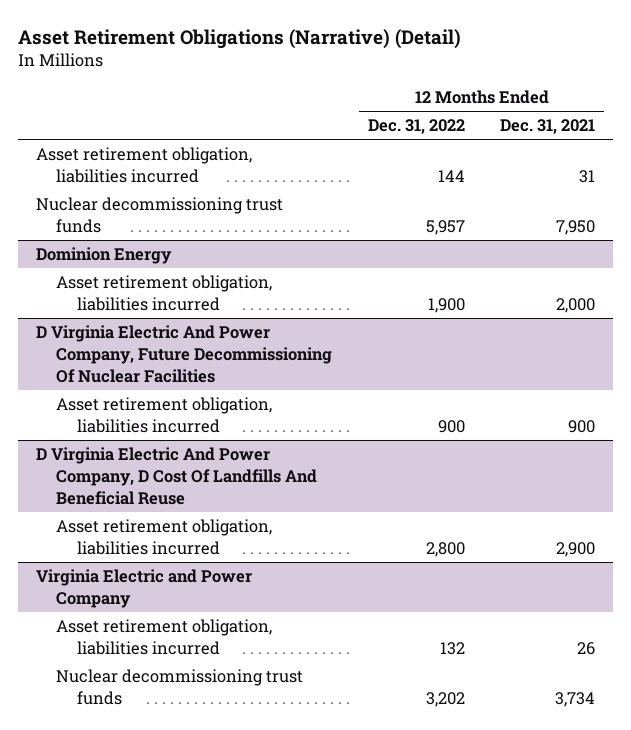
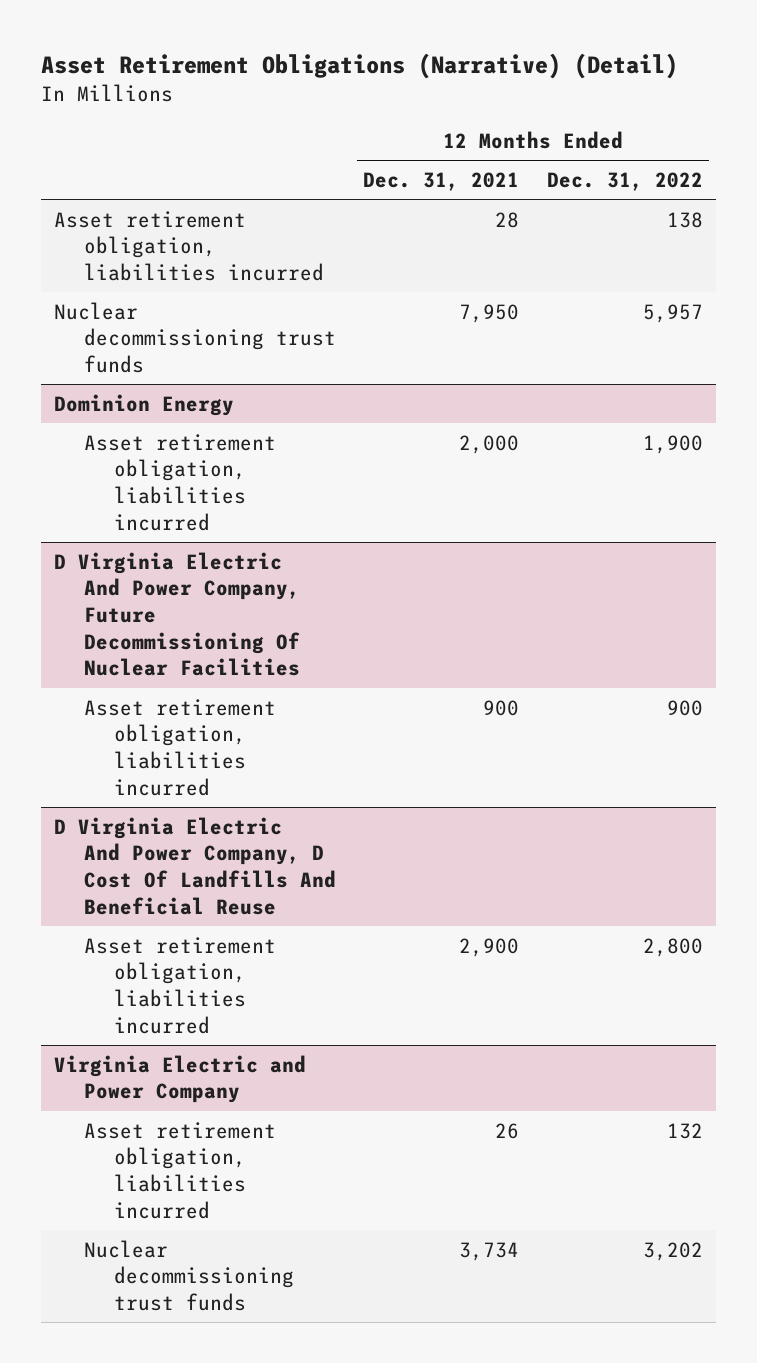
[437,169,465,182] 144 -> [666,211,703,228] 138
[579,169,596,183] 31 -> [495,211,520,228] 28

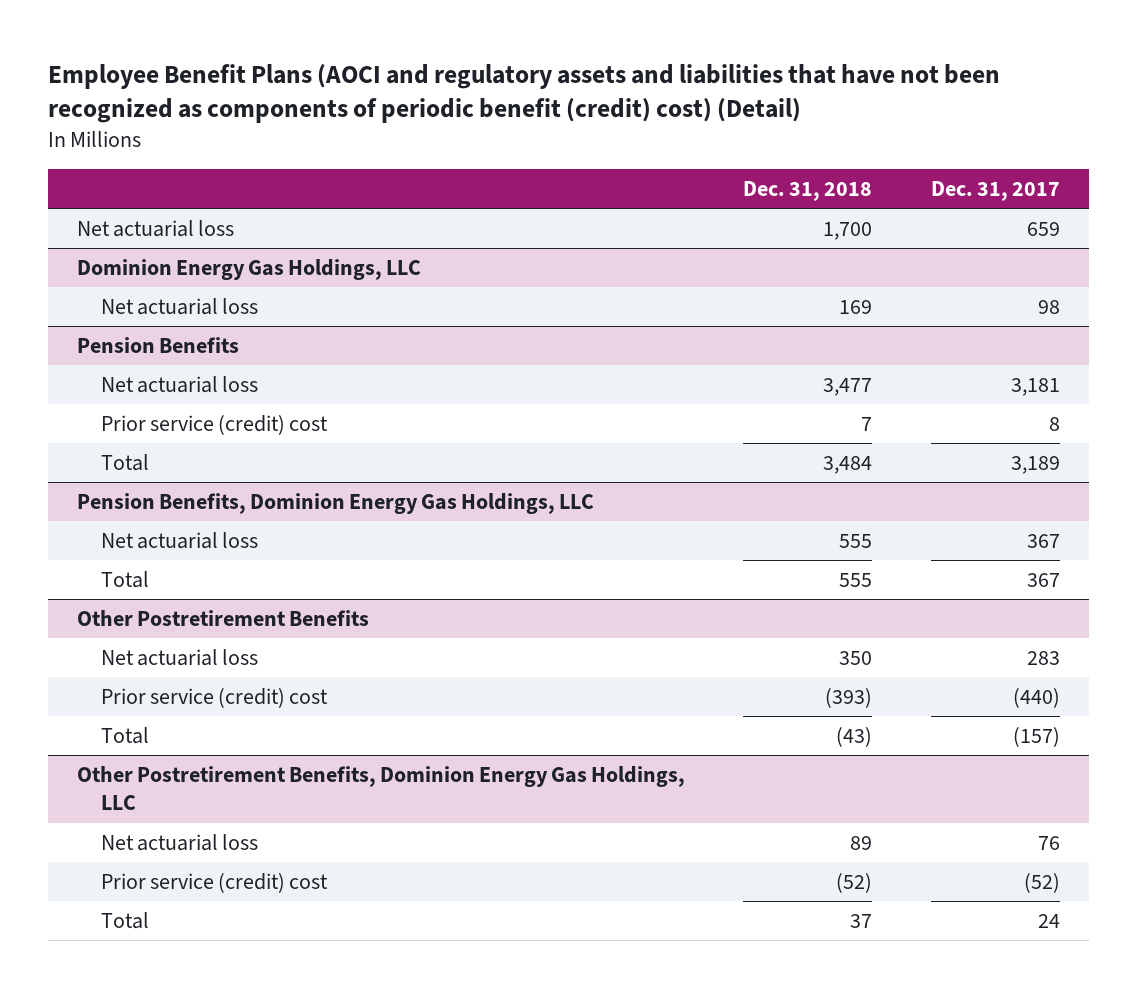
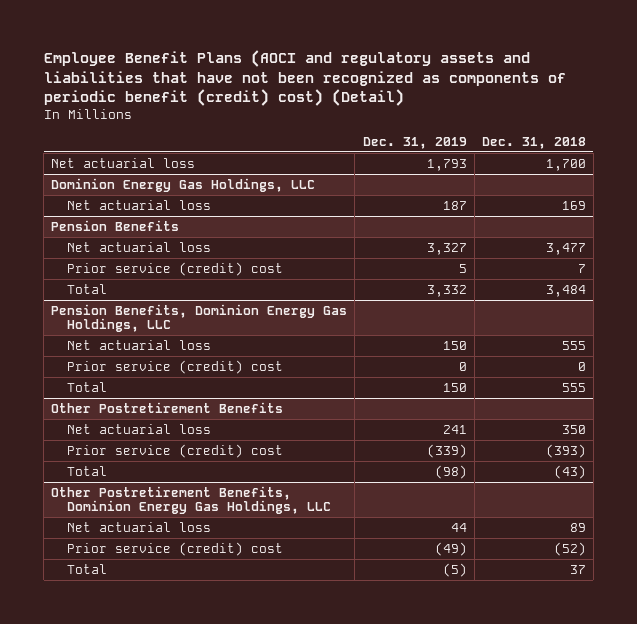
[930,180,1060,201] Dec. 31, 2017 -> none
none -> [362,137,467,150] Dec. 31, 2019
none -> [67,359,284,374] Prior service (credit) cost

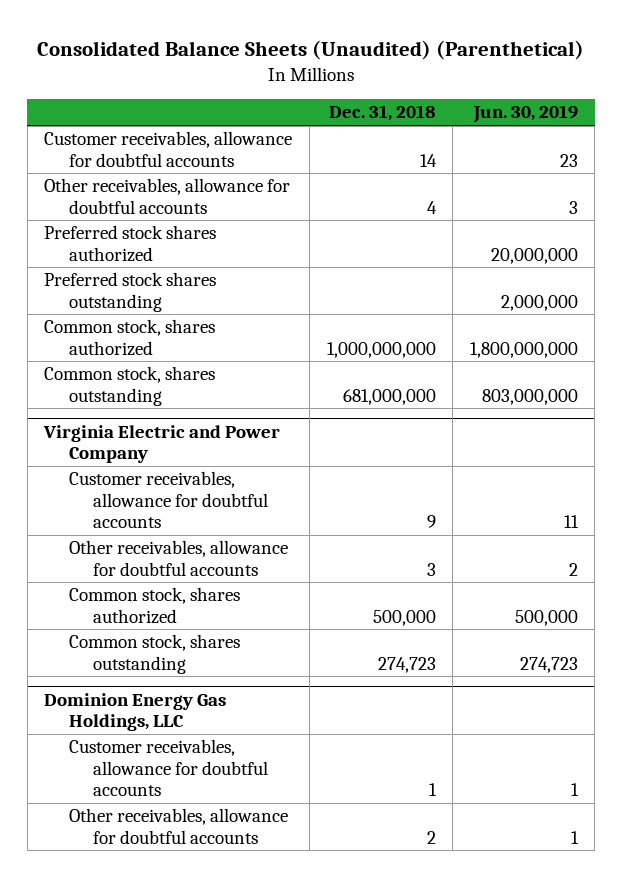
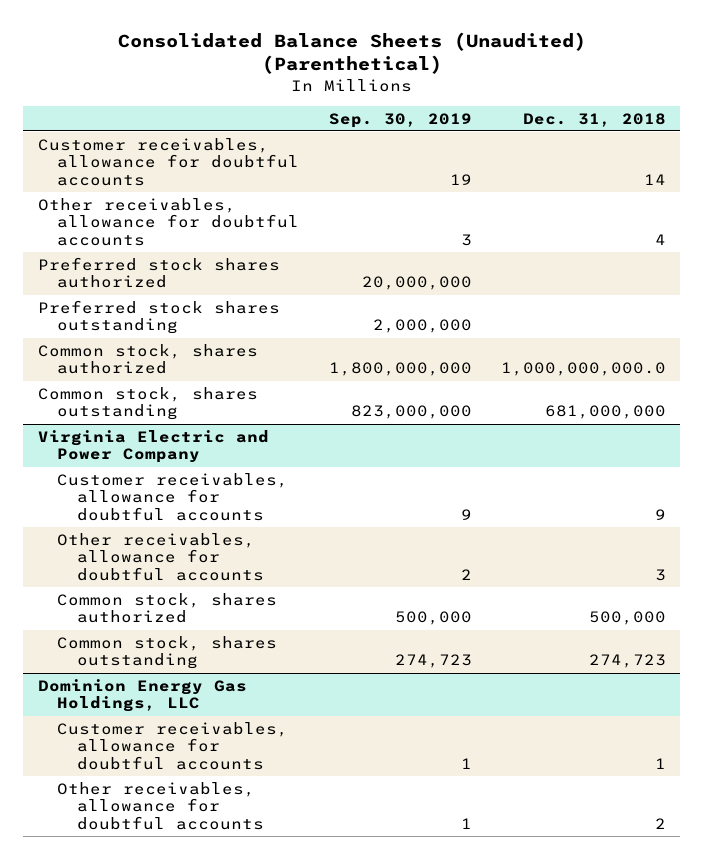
[472,105,578,124] Jun. 30, 2019 -> none
none -> [328,112,472,128] Sep. 30, 2019
[326,341,436,358] 1,000,000,000 -> [500,362,666,377] 1,000,000,000.0

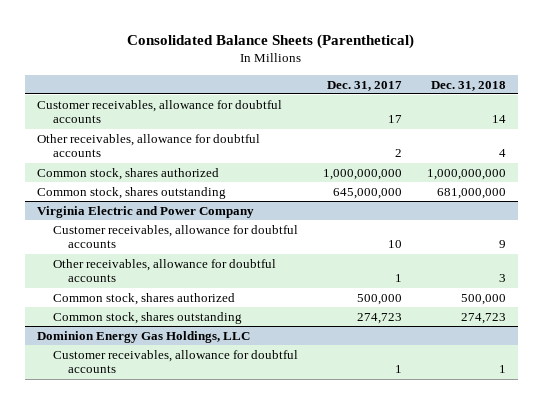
[117,31,586,75] Consolidated Balance Sheets (Unaudited) (Parenthetical) -> [127,33,415,49] Consolidated Balance Sheets (Parenthetical)
[328,112,472,128] Sep. 30, 2019 -> none
none -> [326,80,402,91] Dec. 31, 2017
[38,256,281,289] Preferred stock shares authorized -> none
[38,299,281,335] Preferred stock shares outstanding -> none
[500,362,666,377] 1,000,000,000.0 -> [426,168,506,180] 1,000,000,000
[57,781,264,830] Other receivables, allowance for doubtful accounts -> none

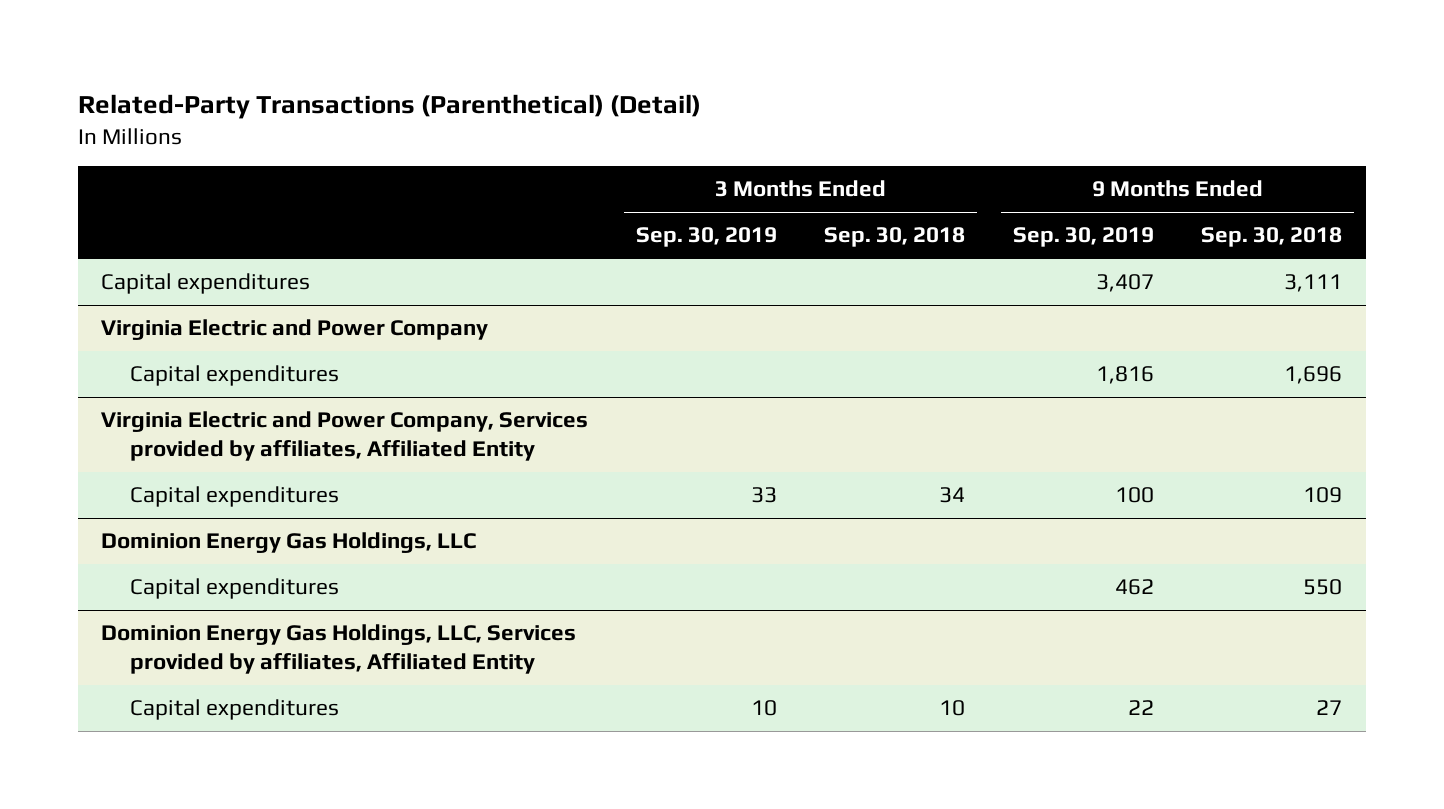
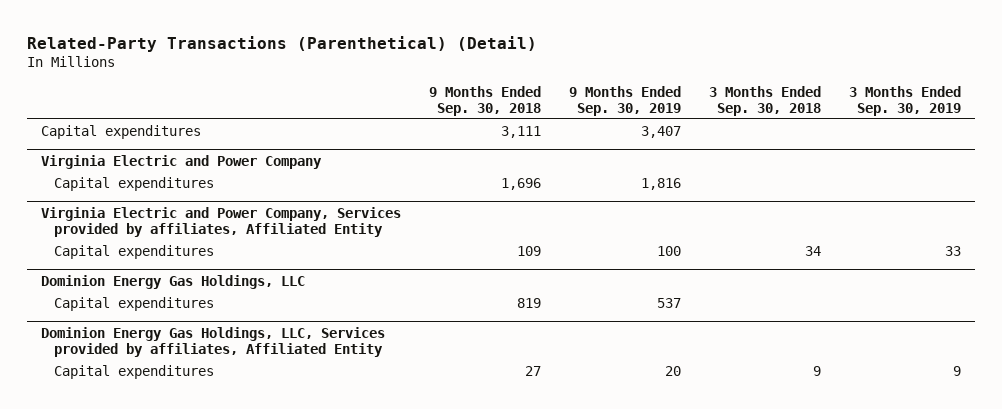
[1114,579,1154,596] 462 -> [656,298,681,309] 537
[1303,579,1343,596] 550 -> [517,298,542,309] 819
[750,700,777,717] 10 -> [952,366,961,377] 9
[939,700,966,717] 10 -> [812,366,821,377] 9
[1127,700,1154,716] 22 -> [664,366,681,377] 20

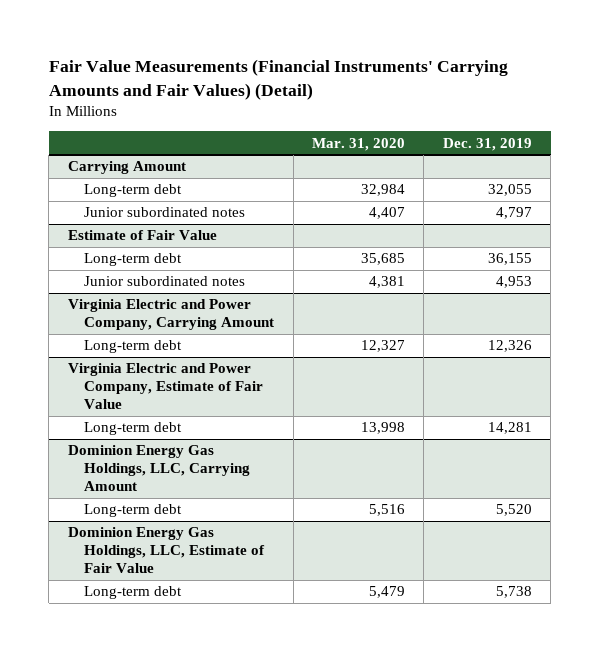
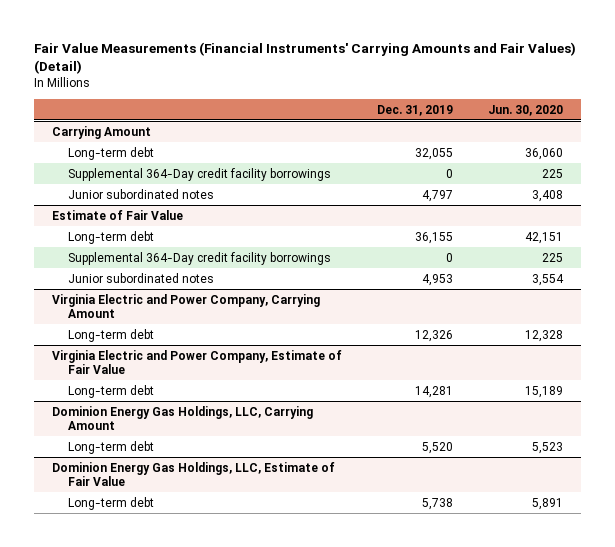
[311,137,405,151] Mar. 31, 2020 -> none
none -> [488,104,564,116] Jun. 30, 2020
none -> [68,167,332,181] Supplemental 364-Day credit facility borrowings
none -> [68,251,332,265] Supplemental 364-Day credit facility borrowings

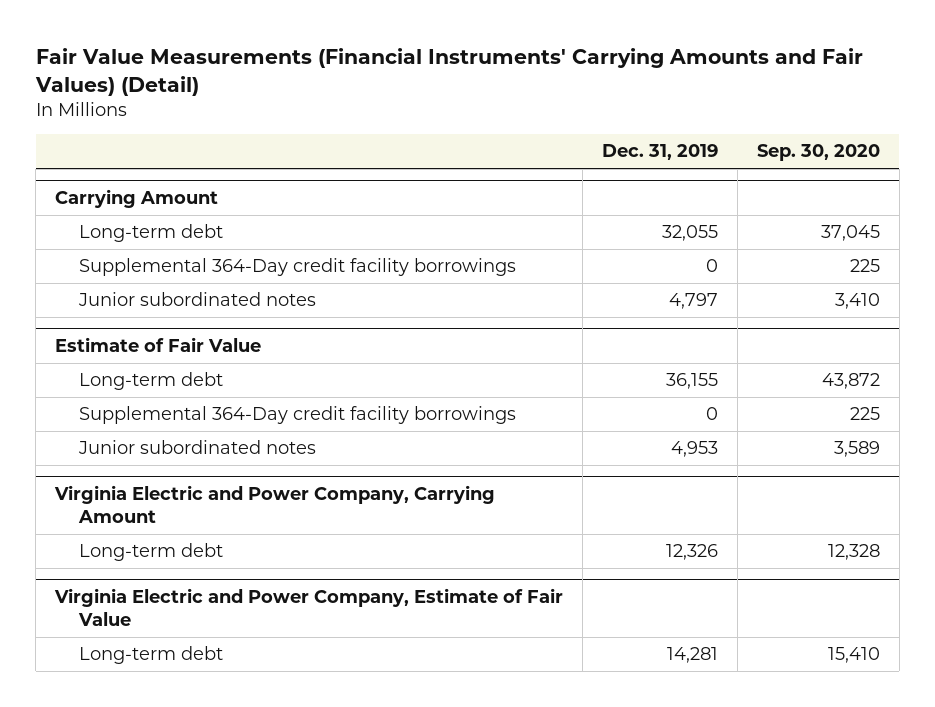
[488,104,564,116] Jun. 30, 2020 -> none
none -> [756,144,880,162] Sep. 30, 2020
[51,405,313,430] Dominion Energy Gas Holdings, LLC, Carrying Amount -> none
[68,440,155,454] Long-term debt -> none
[51,461,335,486] Dominion Energy Gas Holdings, LLC, Estimate of Fair Value -> none
[68,496,155,510] Long-term debt -> none

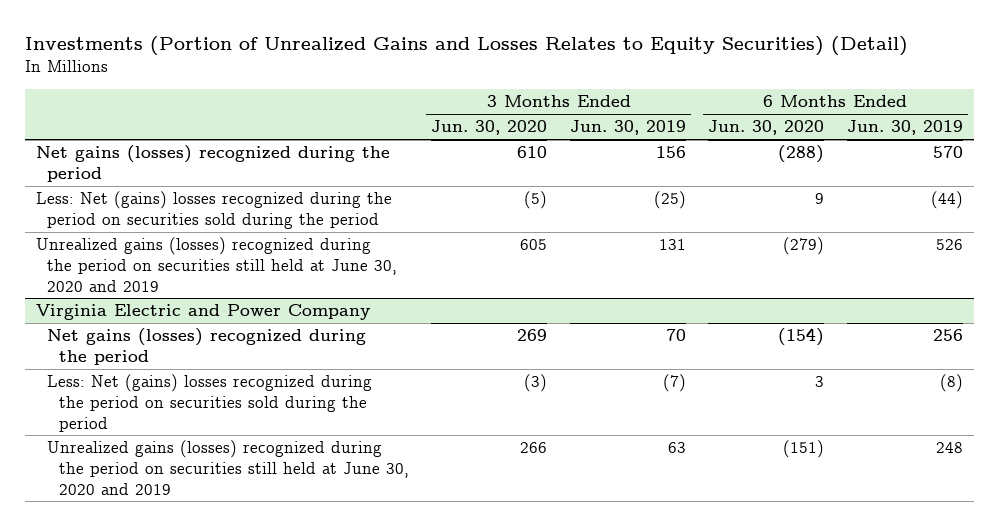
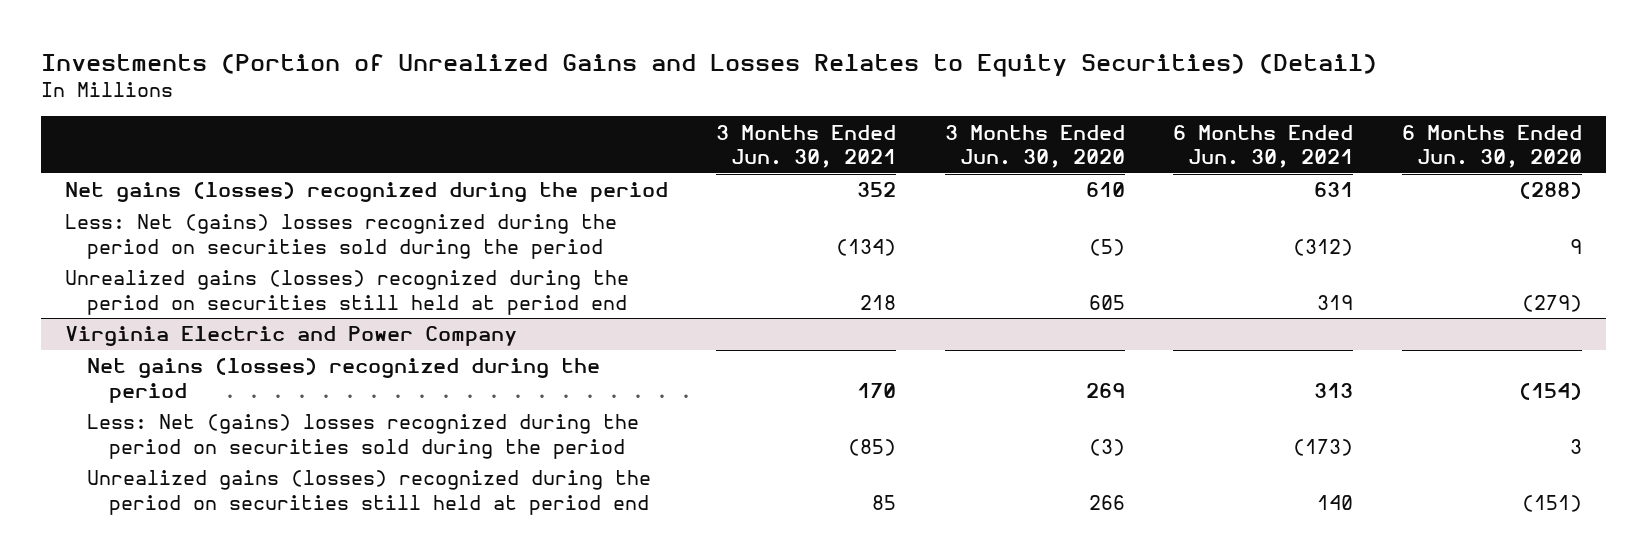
[569,120,686,136] Jun. 30, 2019 -> none
[846,120,963,136] Jun. 30, 2019 -> none
none -> [716,124,897,168] 3 Months Ended Jun. 30, 2021
none -> [1173,124,1354,168] 6 Months Ended Jun. 30, 2021
[35,237,398,292] Unrealized gains (losses) recognized during the period on securities still held at June 30, 2020 and 2019 -> [64,270,629,315] Unrealized gains (losses) recognized during the period on securities still held at period end
[47,440,409,495] Unrealized gains (losses) recognized during the period on securities still held at June 30, 2020 and 2019 -> [87,470,652,515] Unrealized gains (losses) recognized during the period on securities still held at period end

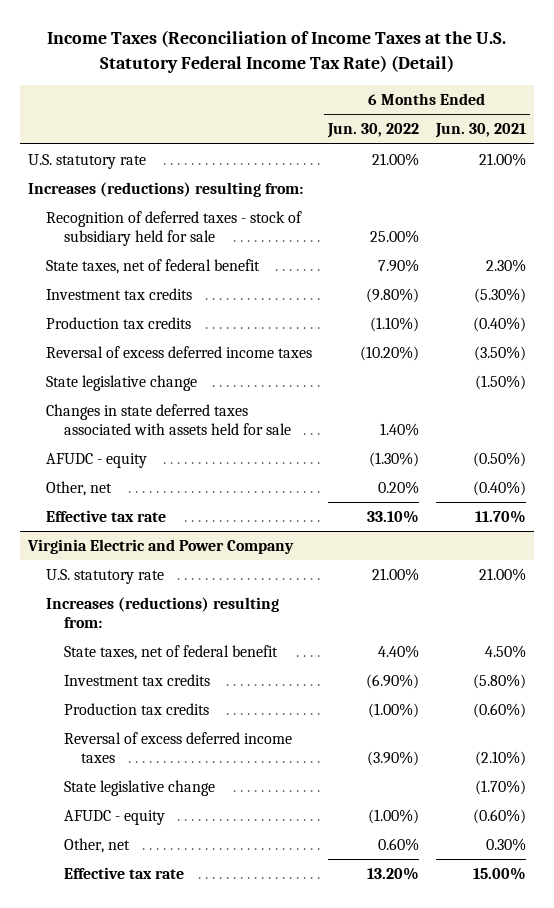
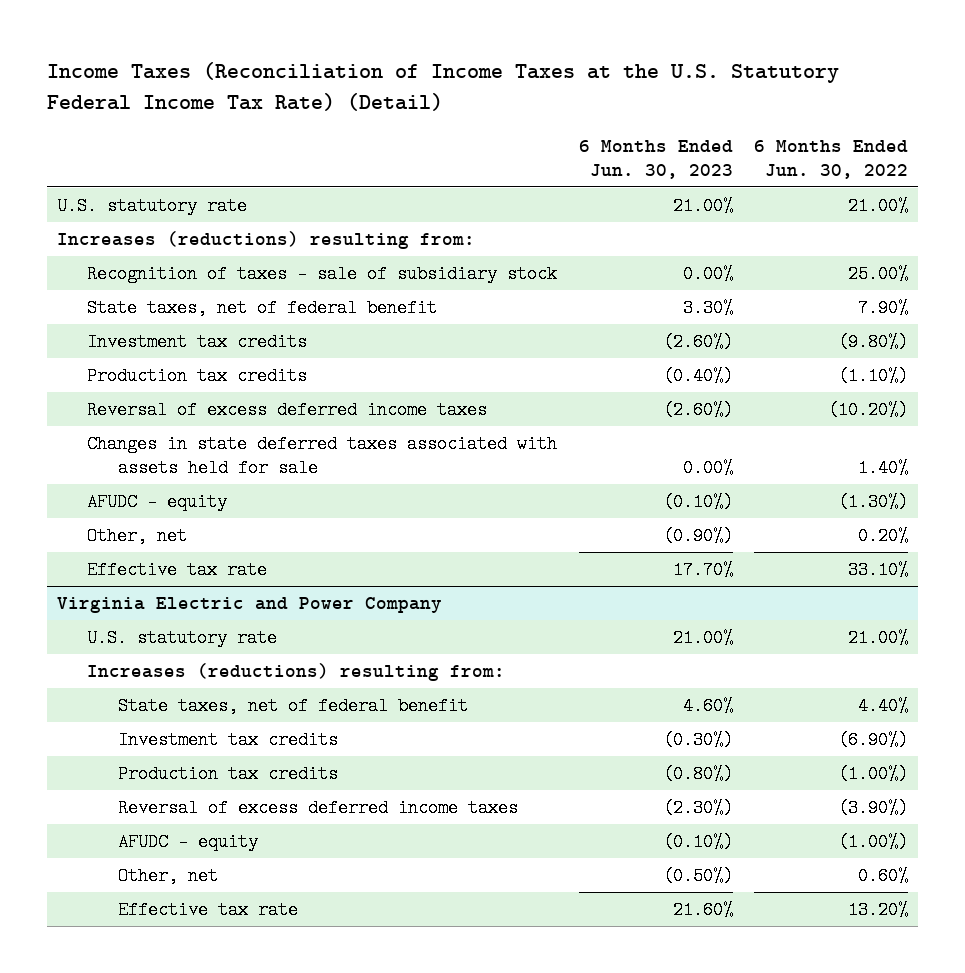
[434,123,526,139] Jun. 30, 2021 -> none
none -> [578,140,733,179] 6 Months Ended Jun. 30, 2023
[45,211,302,246] Recognition of deferred taxes - stock of subsidiary held for sale -> [87,265,558,284] Recognition of taxes - sale of subsidiary stock
[45,375,197,392] State legislative change -> none
[63,780,215,797] State legislative change -> none

